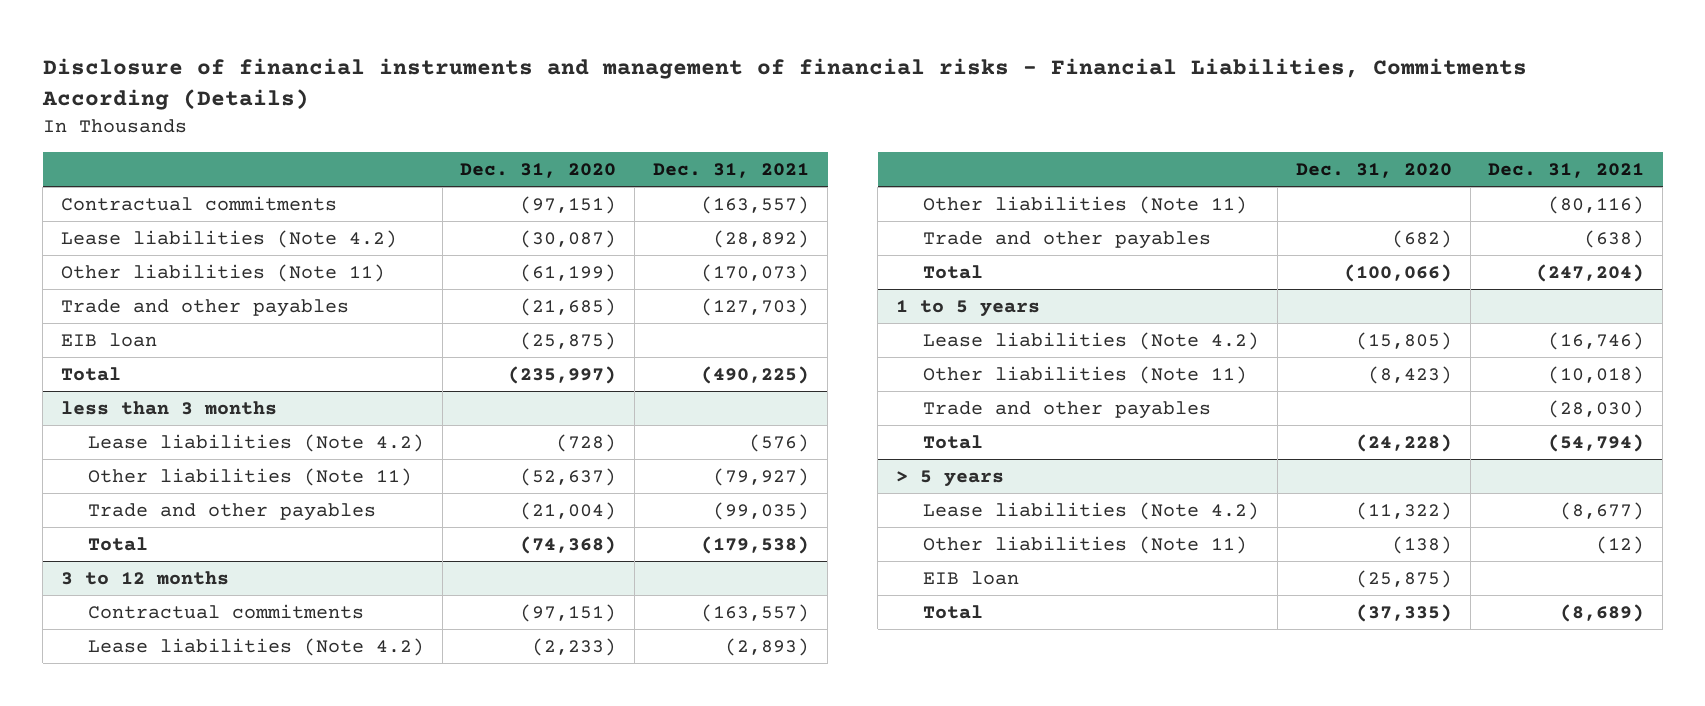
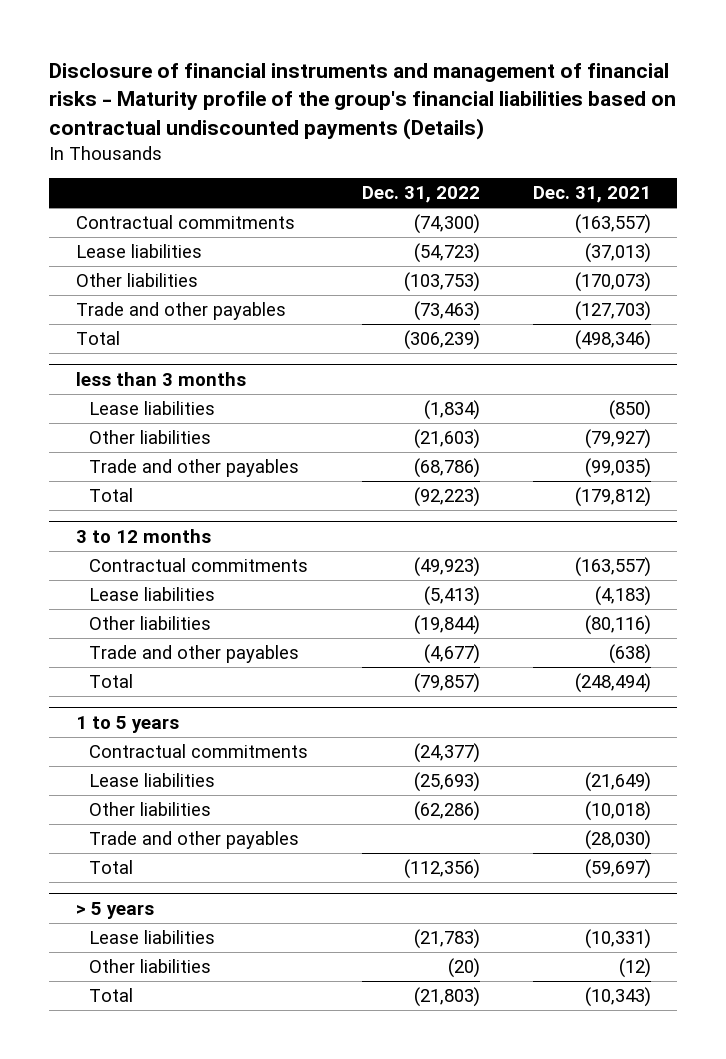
[41,57,1527,110] Disclosure of financial instruments and management of financial risks - Financial Liabilities, Commitments According (Details) -> [48,62,676,141] Disclosure of financial instruments and management of financial risks - Maturity profile of the group's financial liabilities based on contractual undiscounted payments (Details)
[460,162,617,178] Dec. 31, 2020 -> none
none -> [361,186,480,204] Dec. 31, 2022
[61,229,398,248] Lease liabilities (Note 4.2) -> [75,243,202,258] Lease liabilities
[713,229,810,248] (28,892) -> [584,242,651,263] (37,013)
[61,263,386,282] Other liabilities (Note 11) -> [75,272,198,287] Other liabilities
[61,332,158,347] EIB loan -> none
[701,365,810,384] (490,225) -> [574,329,651,350] (498,346)
[87,433,424,452] Lease liabilities (Note 4.2) -> [89,400,216,415] Lease liabilities
[749,433,810,452] (576) -> [608,399,651,420] (850)
[87,467,412,486] Other liabilities (Note 11) -> [89,429,212,444] Other liabilities
[701,535,810,554] (179,538) -> [574,486,651,507] (179,812)
[87,637,424,656] Lease liabilities (Note 4.2) -> [89,586,216,601] Lease liabilities
[725,637,810,656] (2,893) -> [594,585,651,606] (4,183)
[922,195,1247,214] Other liabilities (Note 11) -> [89,615,212,630] Other liabilities
[1536,263,1645,282] (247,204) -> [574,672,651,693] (248,494)
none -> [89,743,309,758] Contractual commitments
[922,331,1259,350] Lease liabilities (Note 4.2) -> [89,772,216,787] Lease liabilities
[1548,331,1645,350] (16,746) -> [584,771,651,792] (21,649)
[922,365,1247,384] Other liabilities (Note 11) -> [89,801,212,816] Other liabilities
[1548,433,1645,452] (54,794) -> [584,858,651,879] (59,697)
[922,570,1019,585] EIB loan -> none
[922,501,1259,520] Lease liabilities (Note 4.2) -> [89,929,216,944] Lease liabilities
[1560,501,1645,520] (8,677) -> [584,928,651,949] (10,331)
[922,535,1247,554] Other liabilities (Note 11) -> [89,958,212,973] Other liabilities
[1560,603,1645,622] (8,689) -> [584,986,651,1007] (10,343)

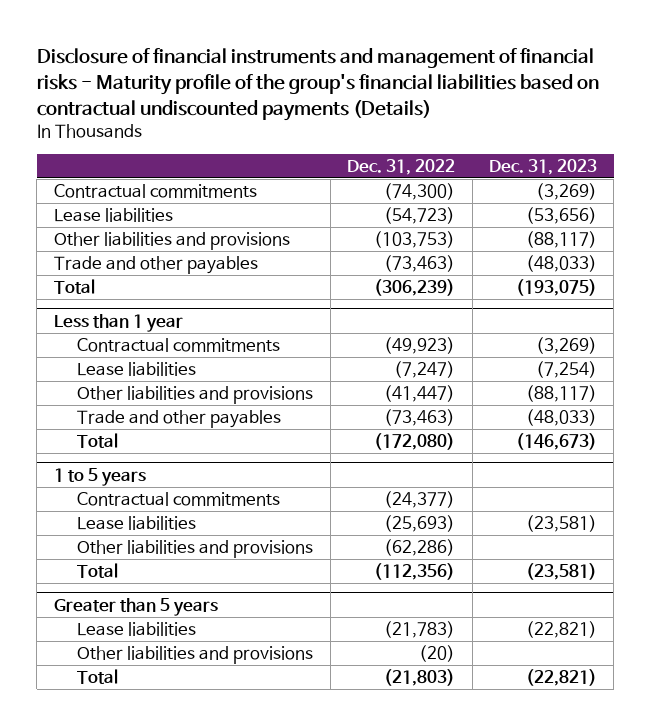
[532,186,651,204] Dec. 31, 2021 -> none
none -> [488,158,597,175] Dec. 31, 2023
[75,272,198,287] Other liabilities -> [53,231,290,250] Other liabilities and provisions
[75,371,246,386] less than 3 months -> none
[89,400,216,415] Lease liabilities -> none
[89,429,212,444] Other liabilities -> none
[89,458,300,477] Trade and other payables -> none
[89,487,134,502] Total -> none
[75,528,211,543] 3 to 12 months -> none
none -> [53,313,183,332] Less than 1 year
[423,585,480,606] (5,413) -> [394,360,456,378] (7,247)
[89,615,212,630] Other liabilities -> [77,385,314,404] Other liabilities and provisions
[413,614,480,635] (19,844) -> [384,384,456,402] (41,447)
[423,643,480,664] (4,677) -> [384,408,456,426] (73,463)
[413,672,480,693] (79,857) -> [374,432,456,450] (172,080)
[89,830,300,849] Trade and other payables -> none
[89,801,212,816] Other liabilities -> [77,539,314,558] Other liabilities and provisions
[75,901,154,919] > 5 years -> [53,597,218,616] Greater than 5 years
[89,958,212,973] Other liabilities -> [77,645,314,664] Other liabilities and provisions

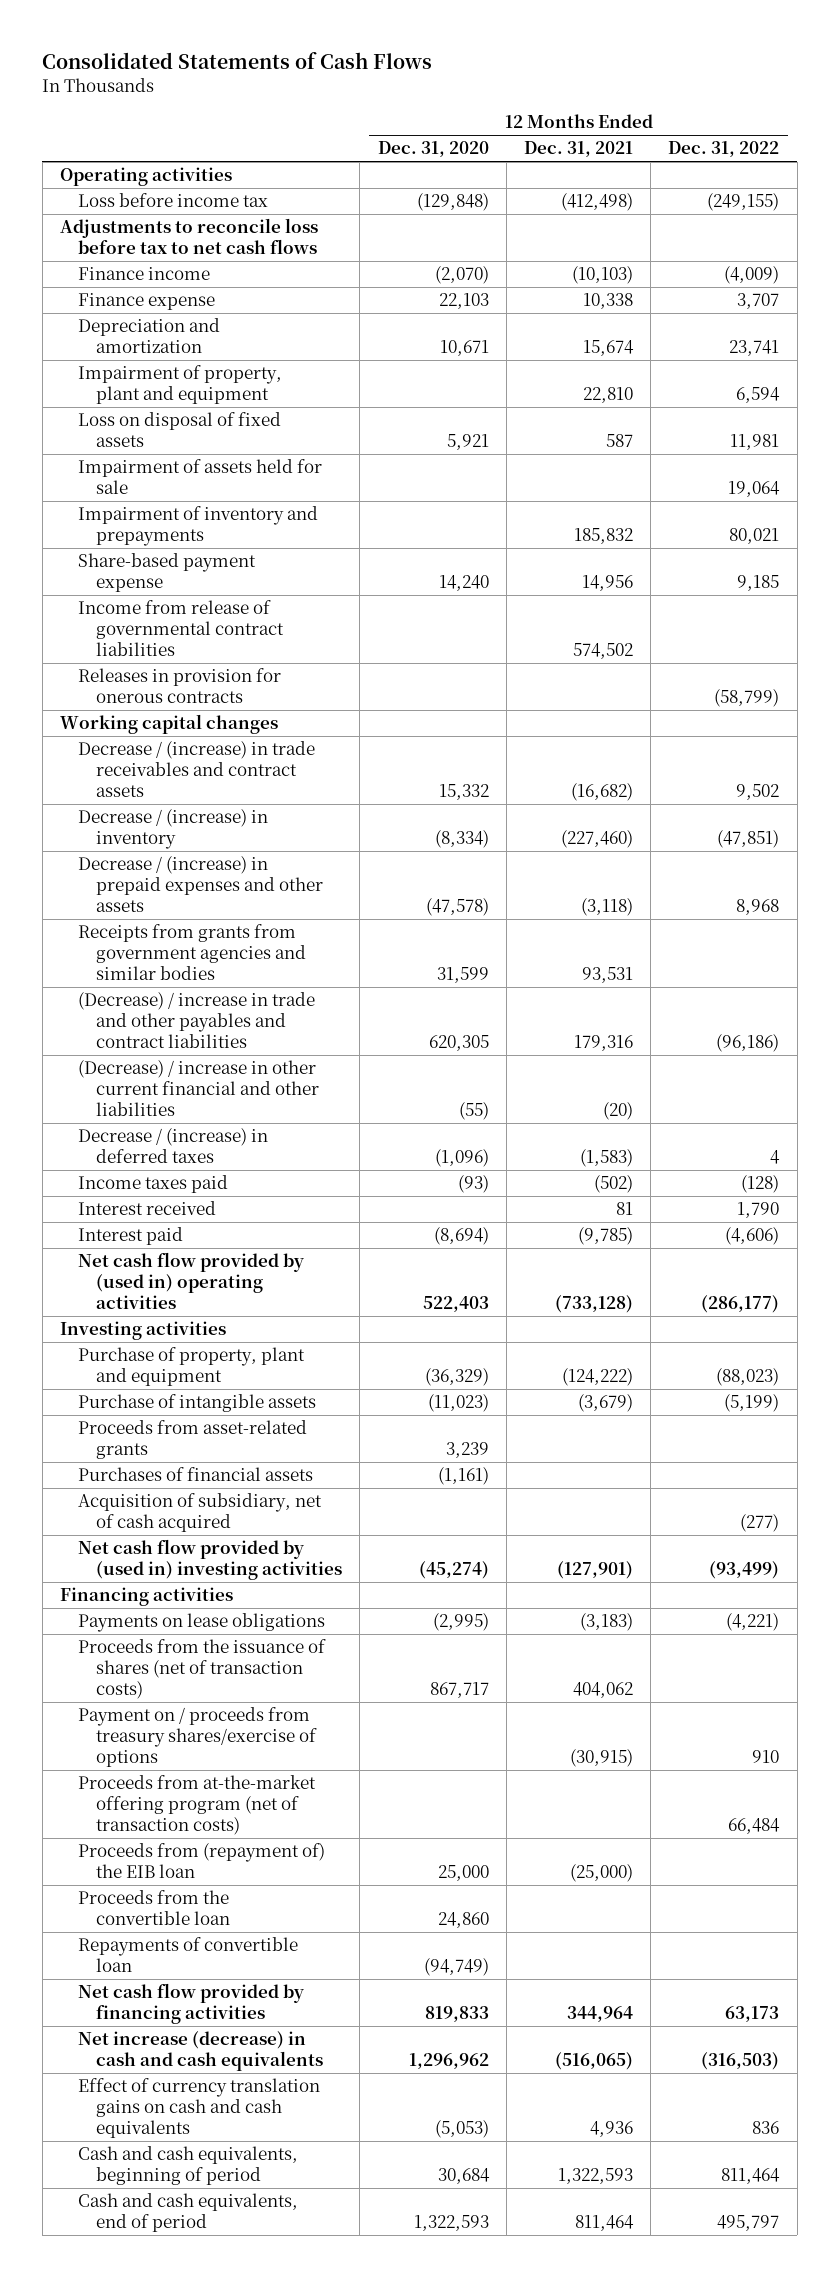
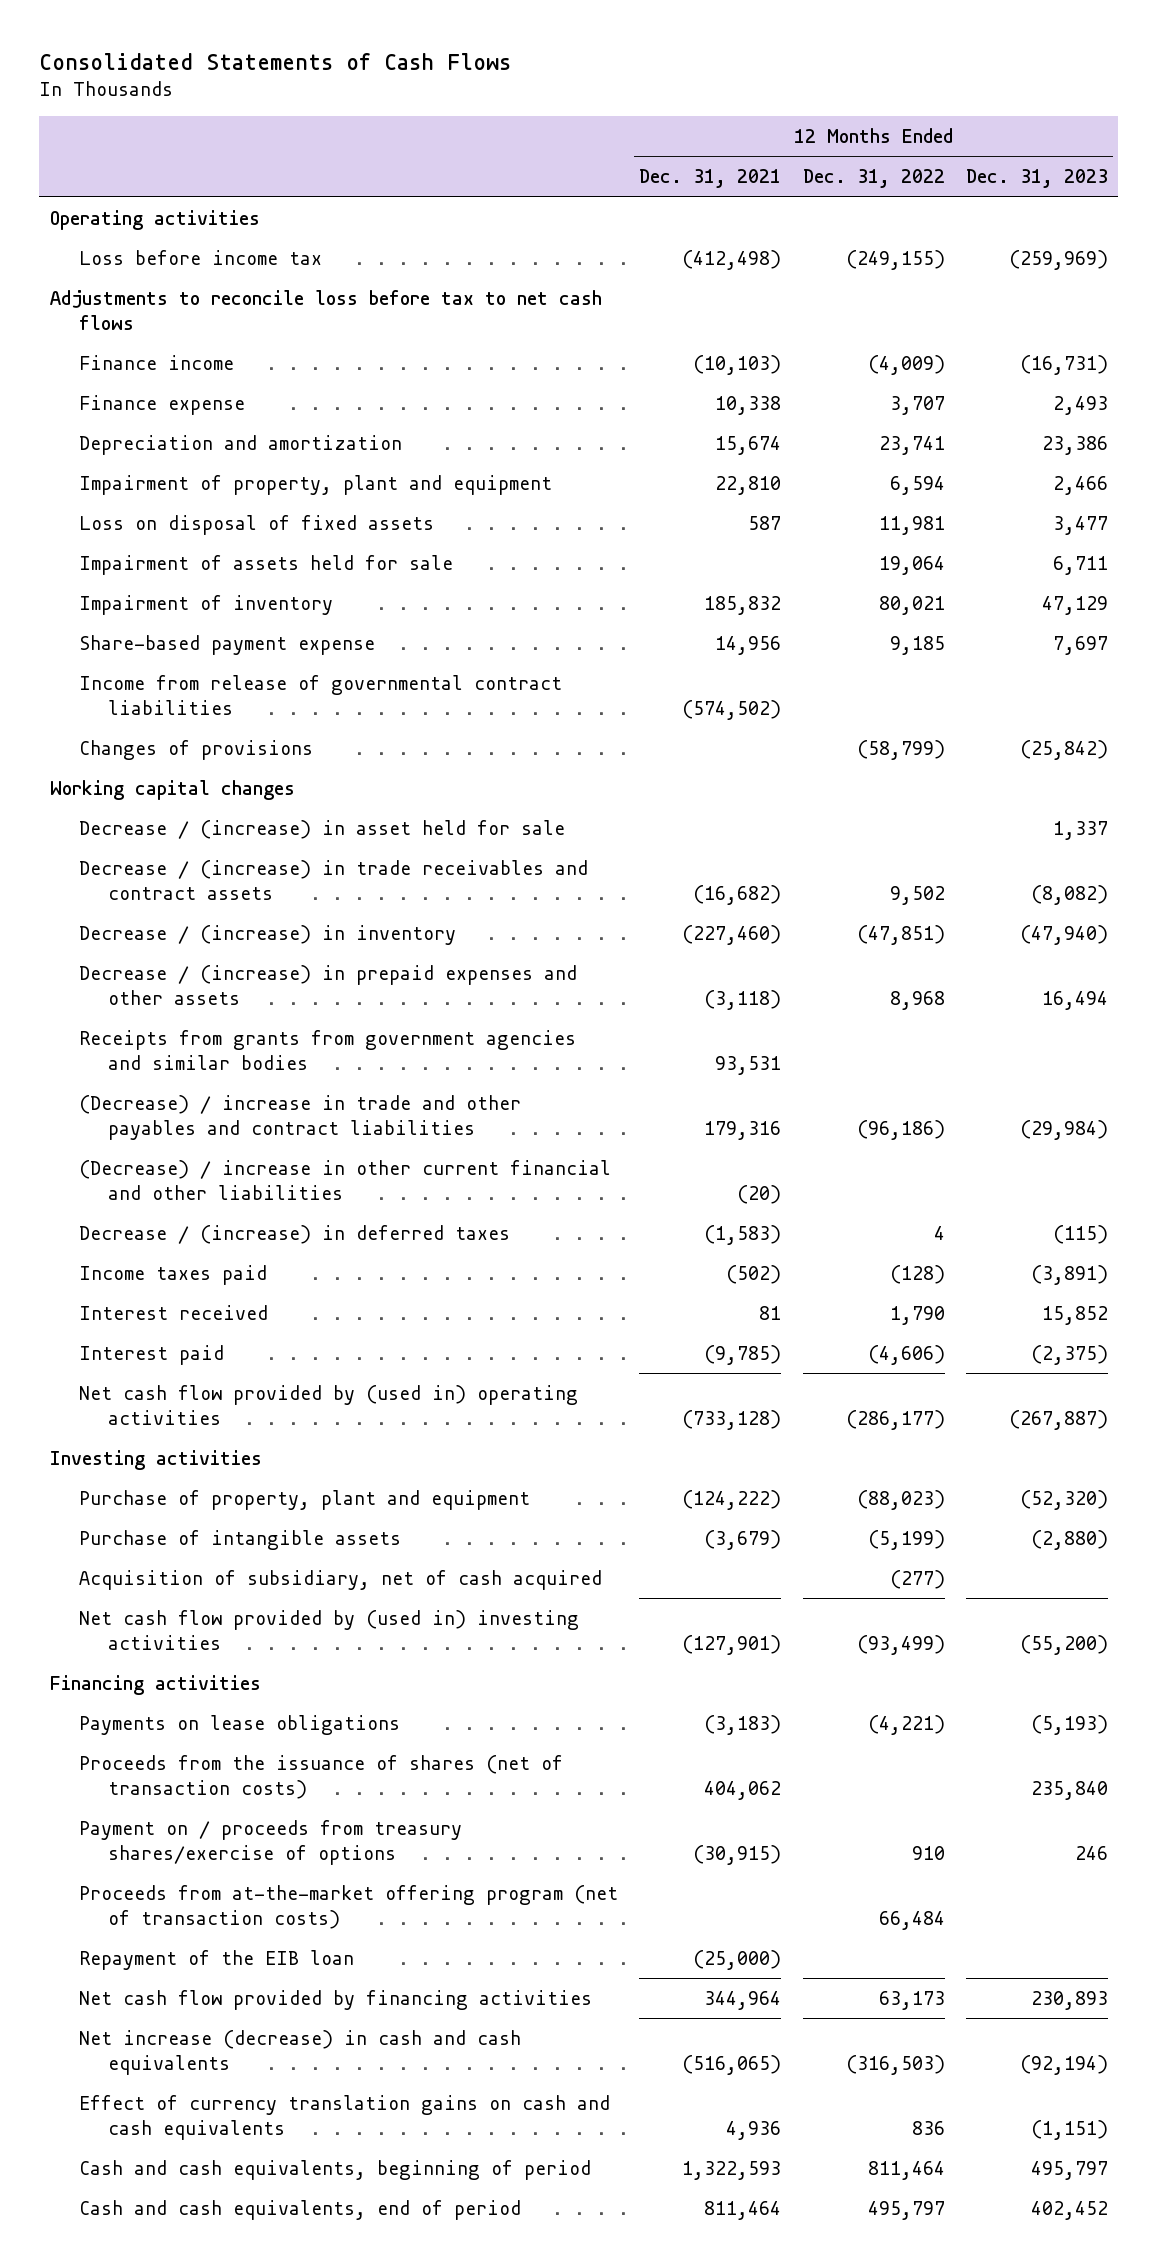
[377,141,489,158] Dec. 31, 2020 -> none
none -> [965,169,1108,189] Dec. 31, 2023
[78,506,319,547] Impairment of inventory and prepayments -> [79,594,334,615] Impairment of inventory
[573,643,634,660] 574,502 -> [682,700,782,721] (574,502)
[78,668,282,704] Releases in provision for onerous contracts -> [79,739,314,760] Changes of provisions
none -> [79,819,566,839] Decrease / (increase) in asset held for sale
[78,1420,308,1460] Proceeds from asset-related grants -> none
[78,1467,314,1482] Purchases of financial assets -> none
[78,1890,231,1926] Proceeds from the convertible loan -> none
[78,1937,299,1973] Repayments of convertible loan -> none
[78,1843,326,1879] Proceeds from (repayment of) the EIB loan -> [79,1949,355,1970] Repayment of the EIB loan

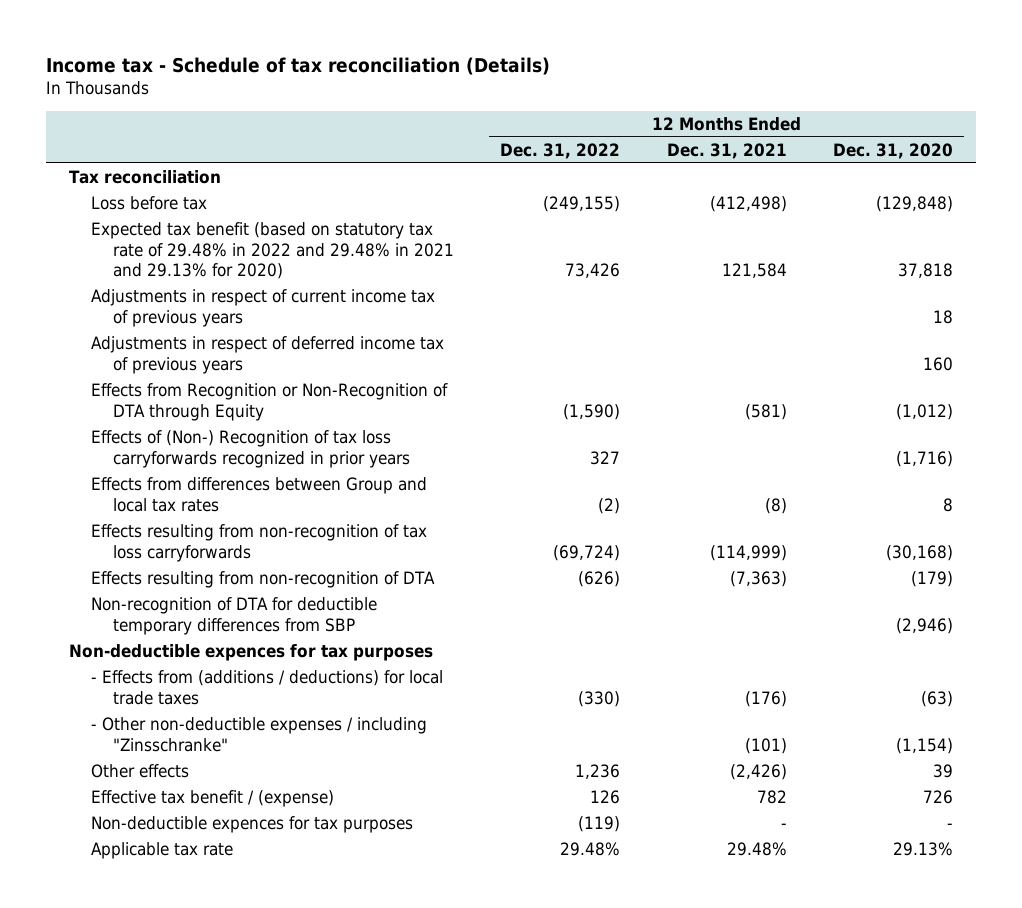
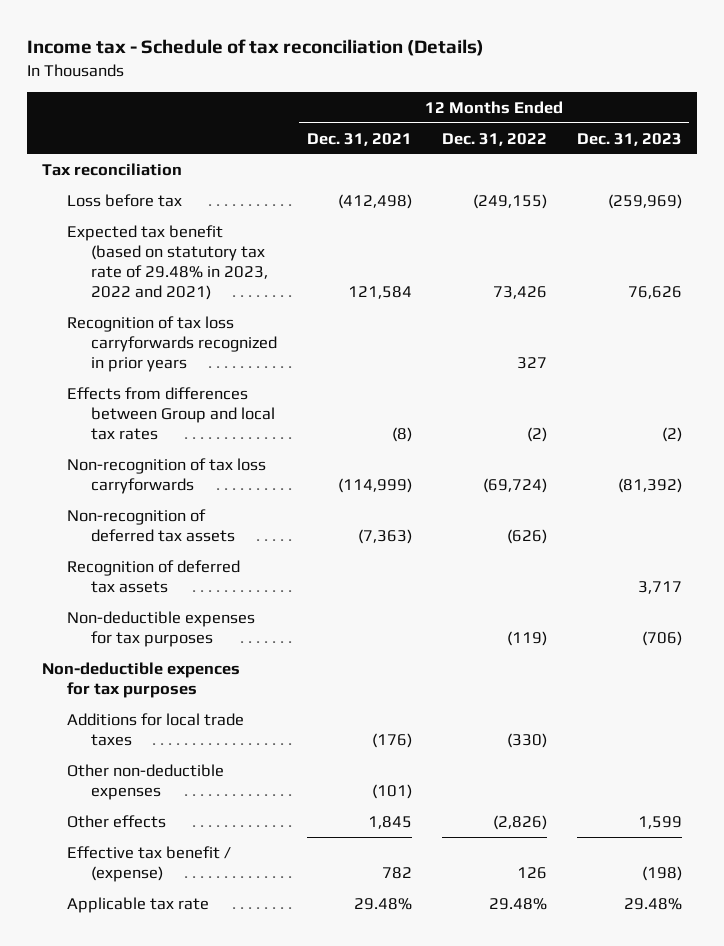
[832,142,953,159] Dec. 31, 2020 -> none
none -> [576,132,682,146] Dec. 31, 2023
[91,289,436,327] Adjustments in respect of current income tax of previous years -> none
[91,336,445,374] Adjustments in respect of deferred income tax of previous years -> none
[91,383,449,421] Effects from Recognition or Non-Recognition of DTA through Equity -> none
[91,222,455,280] Expected tax benefit (based on statutory tax rate of 29.48% in 2022 and 29.48% in 2021 and 29.13% for 2020) -> [66,224,268,301] Expected tax benefit (based on statutory tax rate of 29.48% in 2023, 2022 and 2021)
[91,430,411,468] Effects of (Non-) Recognition of tax loss carryforwards recognized in prior years -> [66,315,277,373] Recognition of tax loss carryforwards recognized in prior years
[91,597,378,635] Non-recognition of DTA for deductible temporary differences from SBP -> none
[91,524,428,562] Effects resulting from non-recognition of tax loss carryforwards -> [66,457,266,494] Non-recognition of tax loss carryforwards
[91,571,436,589] Effects resulting from non-recognition of DTA -> [66,508,235,542] Non-recognition of deferred tax assets
none -> [66,559,240,593] Recognition of deferred tax assets
none -> [66,610,255,647] Non-deductible expenses for tax purposes
[91,670,444,705] - Effects from (additions / deductions) for local trade taxes -> [66,712,244,746] Additions for local trade taxes
[91,717,428,752] - Other non-deductible expenses / including "Zinsschranke" -> [66,763,224,800] Other non-deductible expenses
[575,764,621,780] 1,236 -> [492,814,547,830] (2,826)
[729,764,787,781] (2,426) -> [367,815,412,829] 1,845
[91,816,414,834] Non-deductible expences for tax purposes -> none

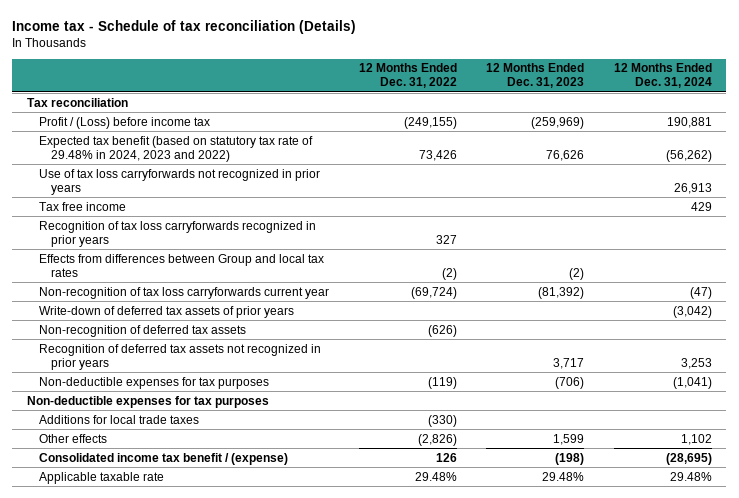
[306,132,412,146] Dec. 31, 2021 -> none
none -> [613,63,712,89] 12 Months Ended Dec. 31, 2024
[66,193,182,207] Loss before tax -> [38,116,210,129] Profit / (Loss) before income tax
[66,224,268,301] Expected tax benefit (based on statutory tax rate of 29.48% in 2023, 2022 and 2021) -> [38,135,313,162] Expected tax benefit (based on statutory tax rate of 29.48% in 2024, 2023 and 2022)
none -> [38,168,320,195] Use of tax loss carryforwards not recognized in prior years
none -> [38,201,126,211] Tax free income
[66,457,266,494] Non-recognition of tax loss carryforwards -> [38,286,329,299] Non-recognition of tax loss carryforwards current year
none -> [38,305,294,318] Write-down of deferred tax assets of prior years
[66,559,240,593] Recognition of deferred tax assets -> [38,343,321,370] Recognition of deferred tax assets not recognized in prior years
[42,661,241,698] Non-deductible expences for tax purposes -> [27,395,270,408] Non-deductible expenses for tax purposes
[66,763,224,800] Other non-deductible expenses -> none
[66,845,231,882] Effective tax benefit / (expense) -> [38,452,288,465] Consolidated income tax benefit / (expense)
[66,896,209,913] Applicable tax rate -> [38,471,164,484] Applicable taxable rate

